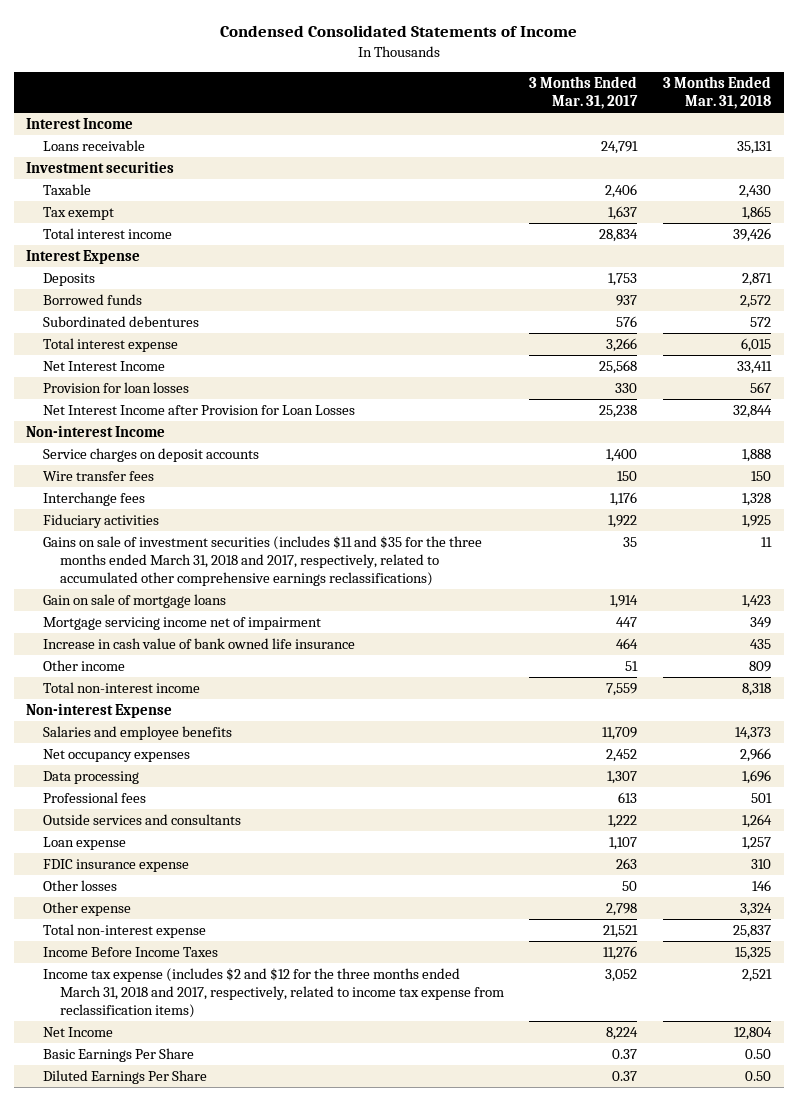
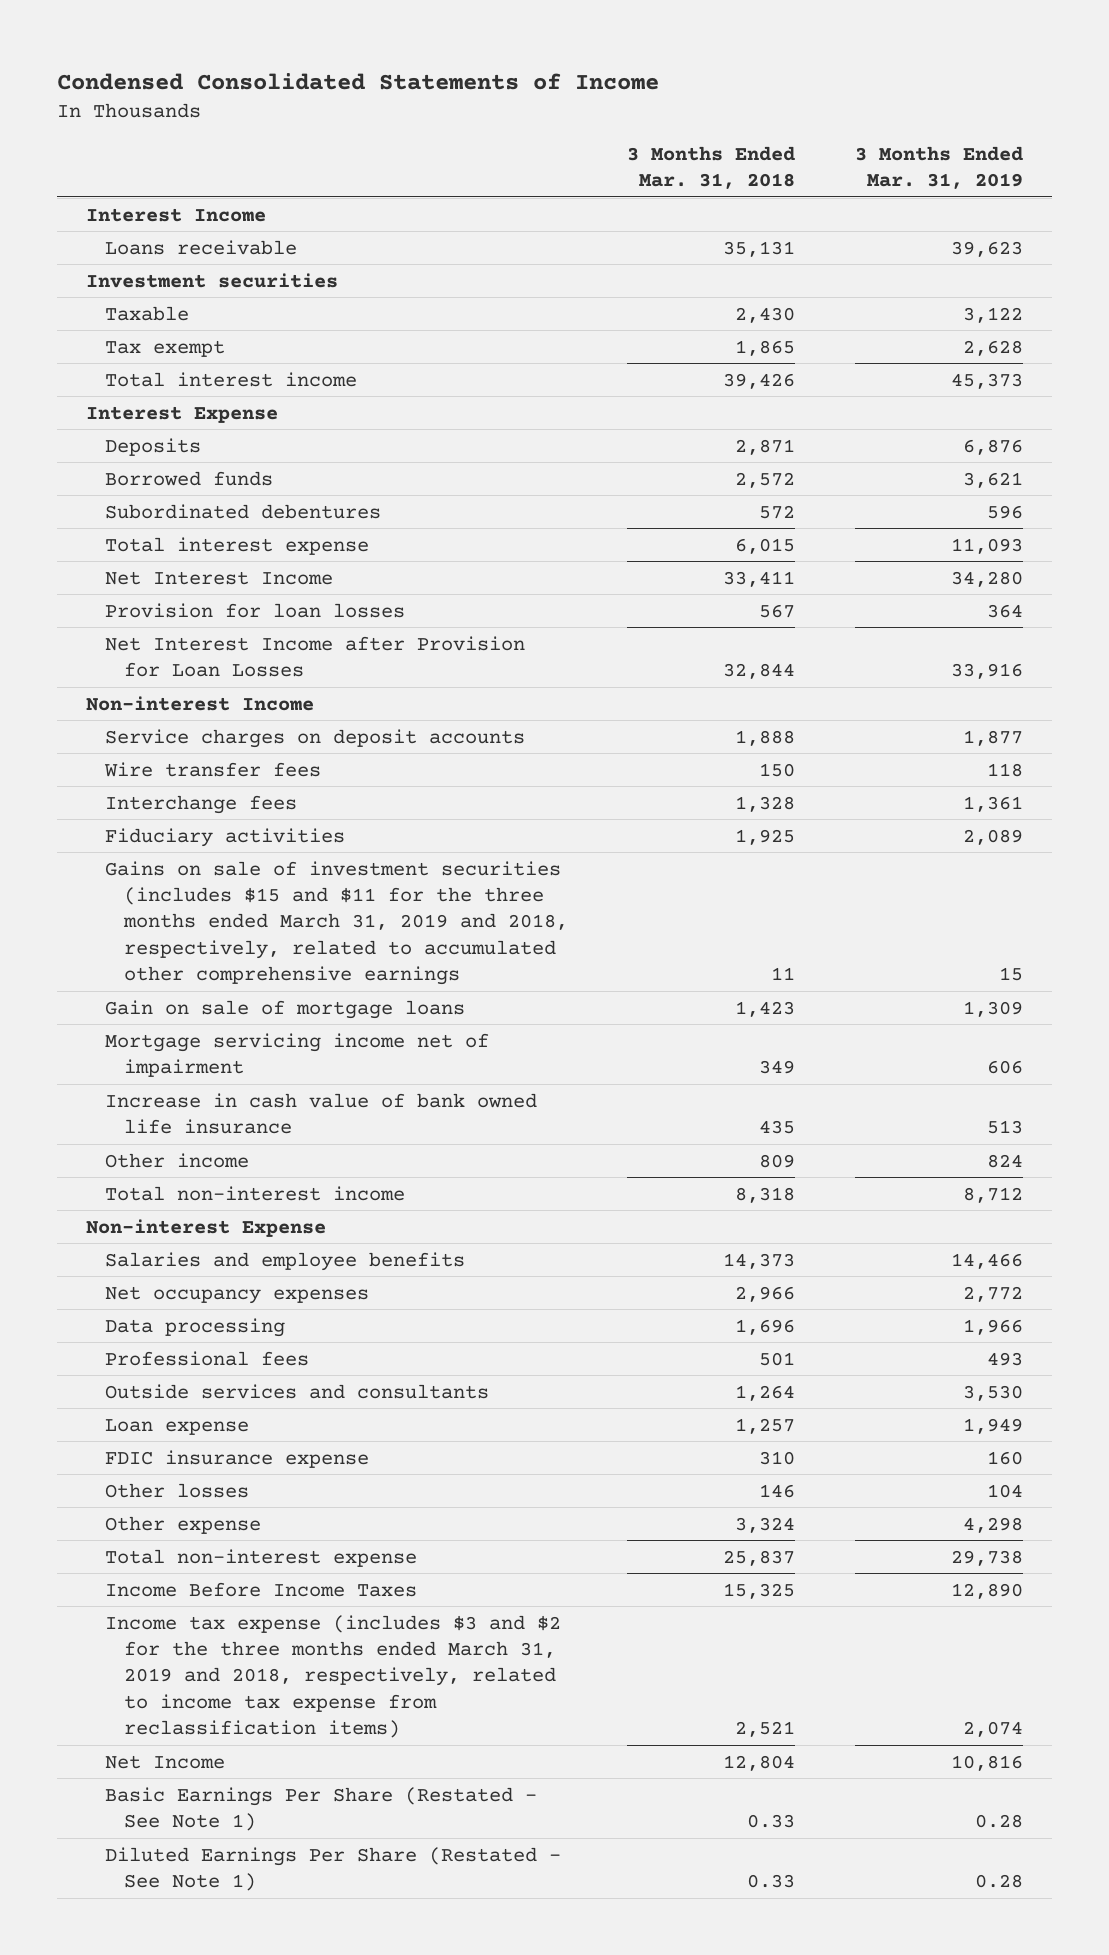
[529,76,639,110] 3 Months Ended Mar. 31, 2017 -> none
none -> [854,145,1023,190] 3 Months Ended Mar. 31, 2019
[43,536,483,587] Gains on sale of investment securities (includes $11 and $35 for the three months ended March 31, 2018 and 2017, respectively, related to accumulated other comprehensive earnings reclassifications) -> [105,860,568,985] Gains on sale of investment securities (includes $15 and $11 for the three months ended March 31, 2019 and 2018, respectively, related to accumulated other comprehensive earnings
[43,968,504,1019] Income tax expense (includes $2 and $12 for the three months ended March 31, 2018 and 2017, respectively, related to income tax expense from reclassification items) -> [105,1614,562,1738] Income tax expense (includes $3 and $2 for the three months ended March 31, 2019 and 2018, respectively, related to income tax expense from reclassification items)
[43,1048,195,1063] Basic Earnings Per Share -> [105,1786,538,1831] Basic Earnings Per Share (Restated - See Note 1)
[745,1049,772,1060] 0.50 -> [747,1813,796,1828] 0.33
[43,1070,208,1085] Diluted Earnings Per Share -> [105,1846,562,1891] Diluted Earnings Per Share (Restated - See Note 1)
[745,1071,772,1082] 0.50 -> [747,1873,796,1888] 0.33

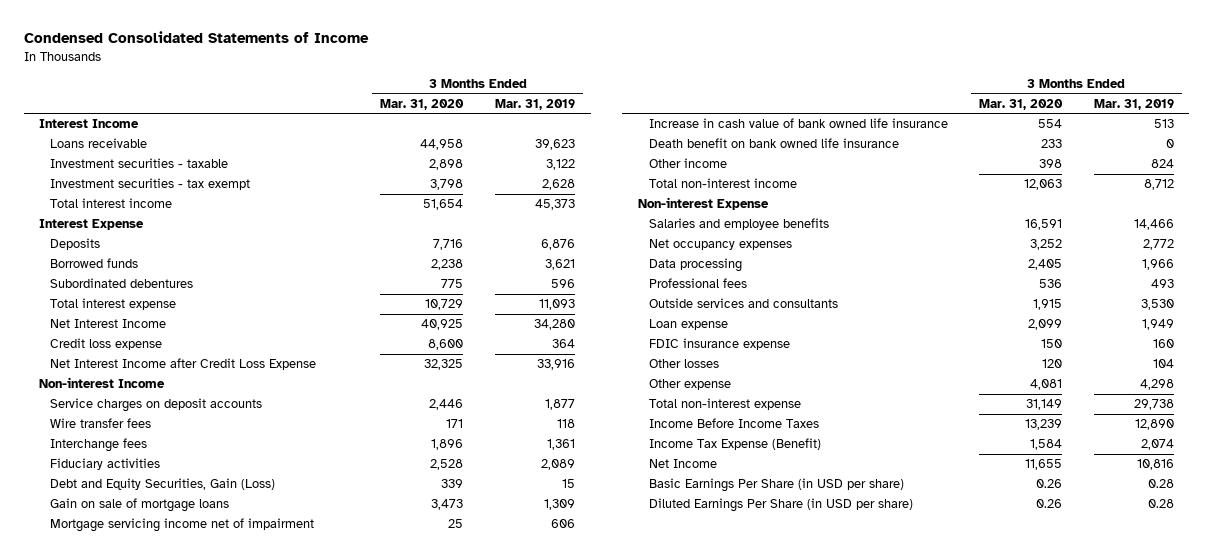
[627,145,796,190] 3 Months Ended Mar. 31, 2018 -> none
none -> [380,98,465,110] Mar. 31, 2020
[86,272,339,288] Investment securities -> none
[105,305,190,321] Taxable -> [49,158,228,169] Investment securities - taxable
[105,339,226,357] Tax exempt -> [49,178,250,191] Investment securities - tax exempt
[105,602,406,618] Provision for loan losses -> [49,338,162,351] Credit loss expense
[105,635,526,677] Net Interest Income after Provision for Loan Losses -> [49,358,316,371] Net Interest Income after Credit Loss Expense
[105,860,568,985] Gains on sale of investment securities (includes $15 and $11 for the three months ended March 31, 2019 and 2018, respectively, related to accumulated other comprehensive earnings -> [49,478,275,491] Debt and Equity Securities, Gain (Loss)
none -> [648,138,899,149] Death benefit on bank owned life insurance
[105,1614,562,1738] Income tax expense (includes $3 and $2 for the three months ended March 31, 2019 and 2018, respectively, related to income tax expense from reclassification items) -> [648,438,821,451] Income Tax Expense (Benefit)
[105,1786,538,1831] Basic Earnings Per Share (Restated - See Note 1) -> [648,478,904,493] Basic Earnings Per Share (in USD per share)
[105,1846,562,1891] Diluted Earnings Per Share (Restated - See Note 1) -> [648,498,913,513] Diluted Earnings Per Share (in USD per share)

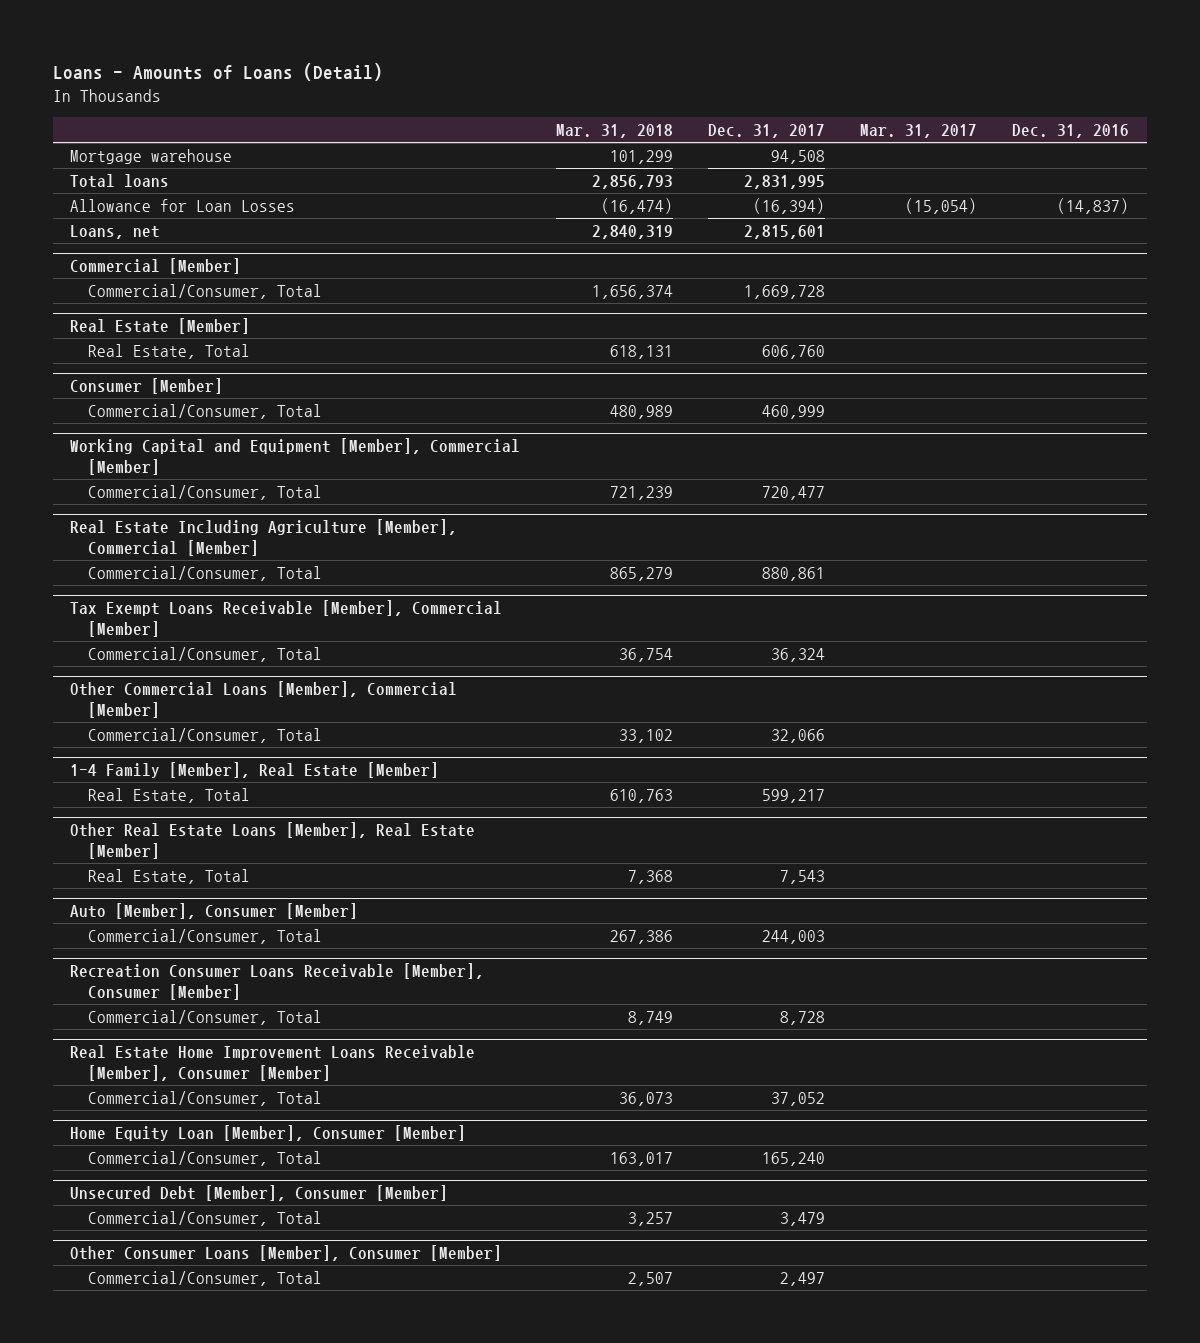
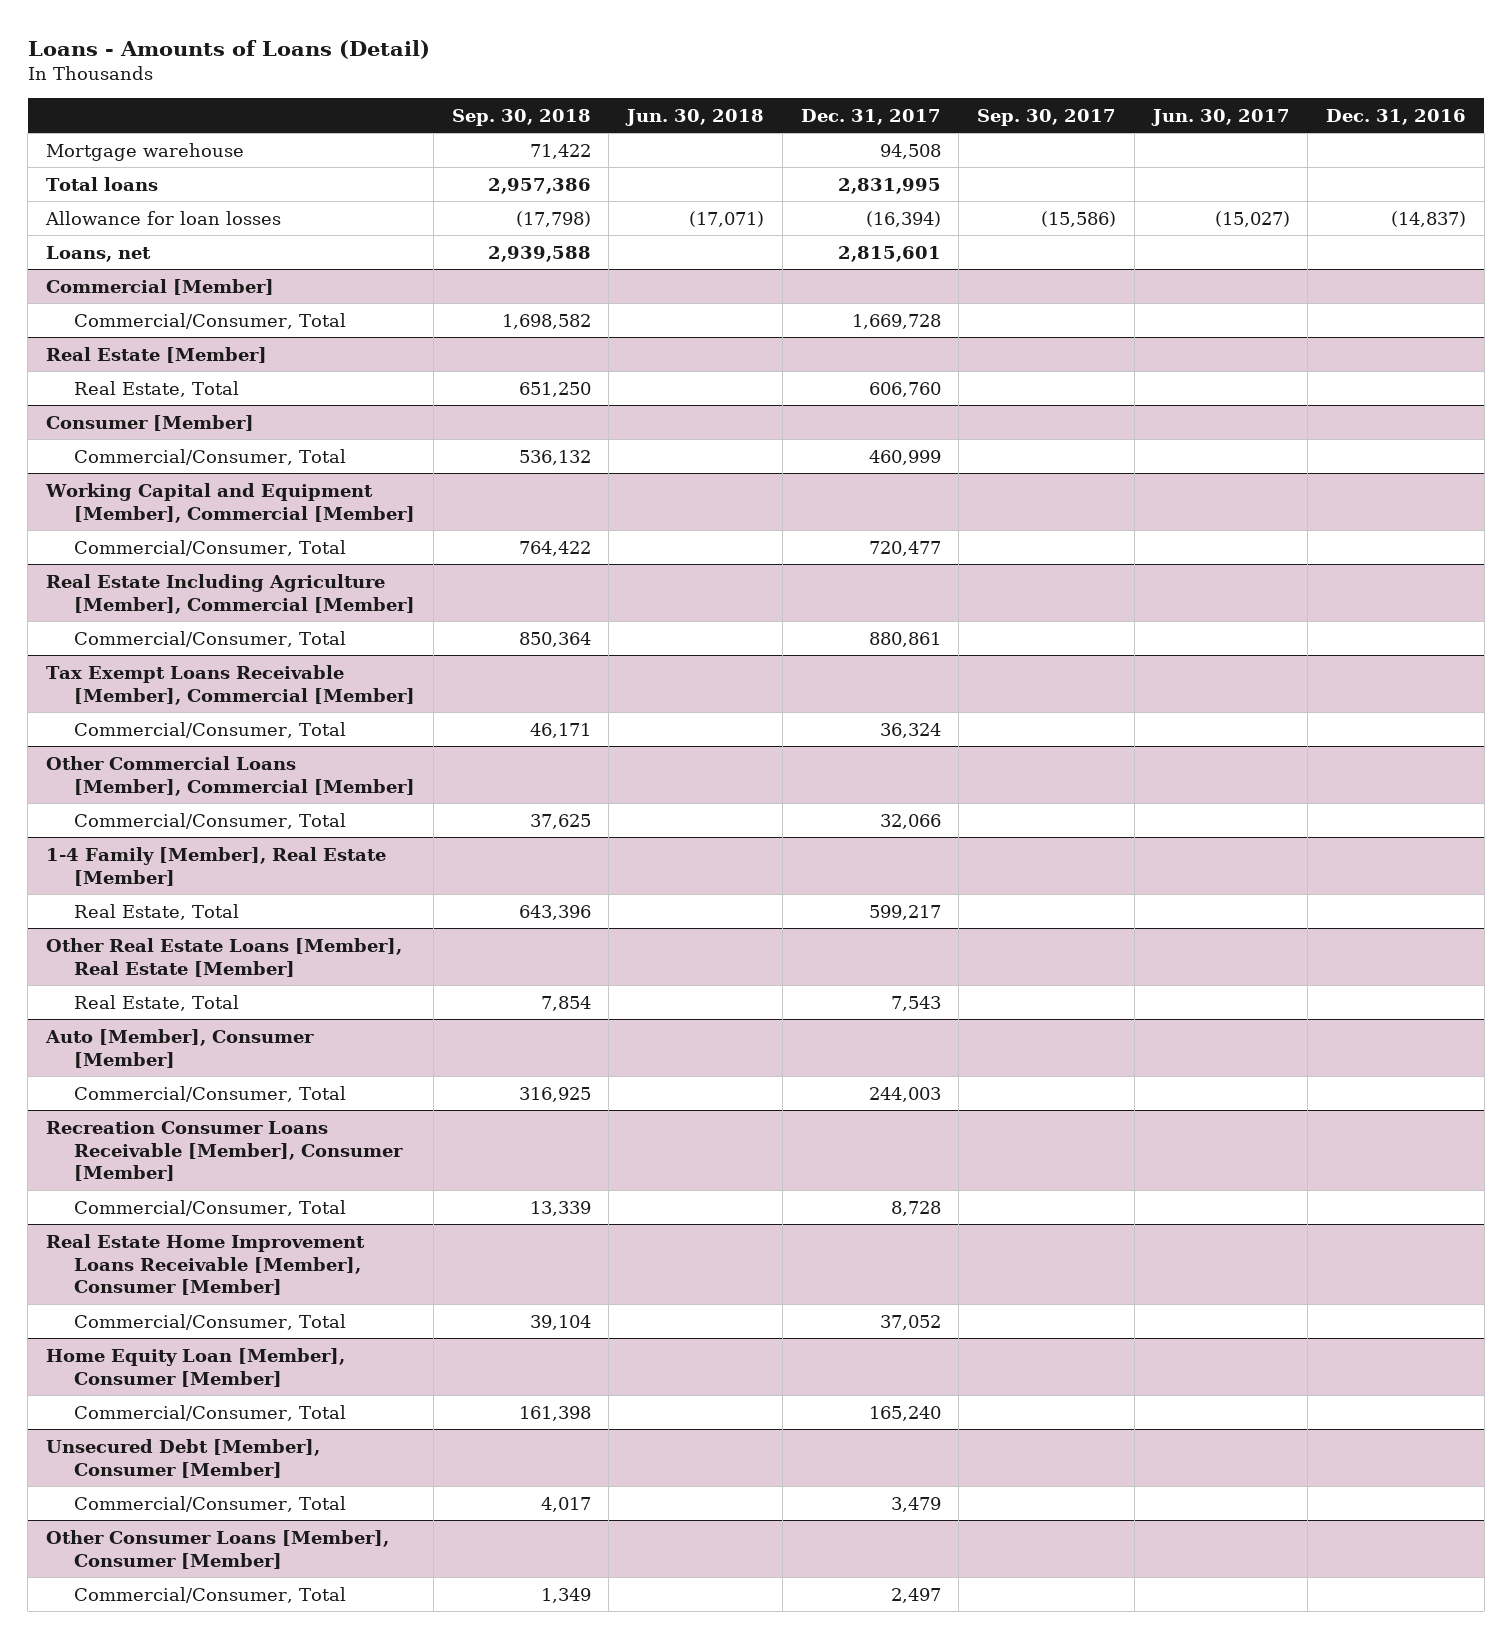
[555,123,673,138] Mar. 31, 2018 -> none
[860,123,978,138] Mar. 31, 2017 -> none
none -> [451,108,591,126] Sep. 30, 2018
none -> [625,108,765,126] Jun. 30, 2018
none -> [977,108,1117,126] Sep. 30, 2017
none -> [1150,108,1290,126] Jun. 30, 2017
[70,198,296,212] Allowance for Loan Losses -> [44,210,281,225] Allowance for loan losses

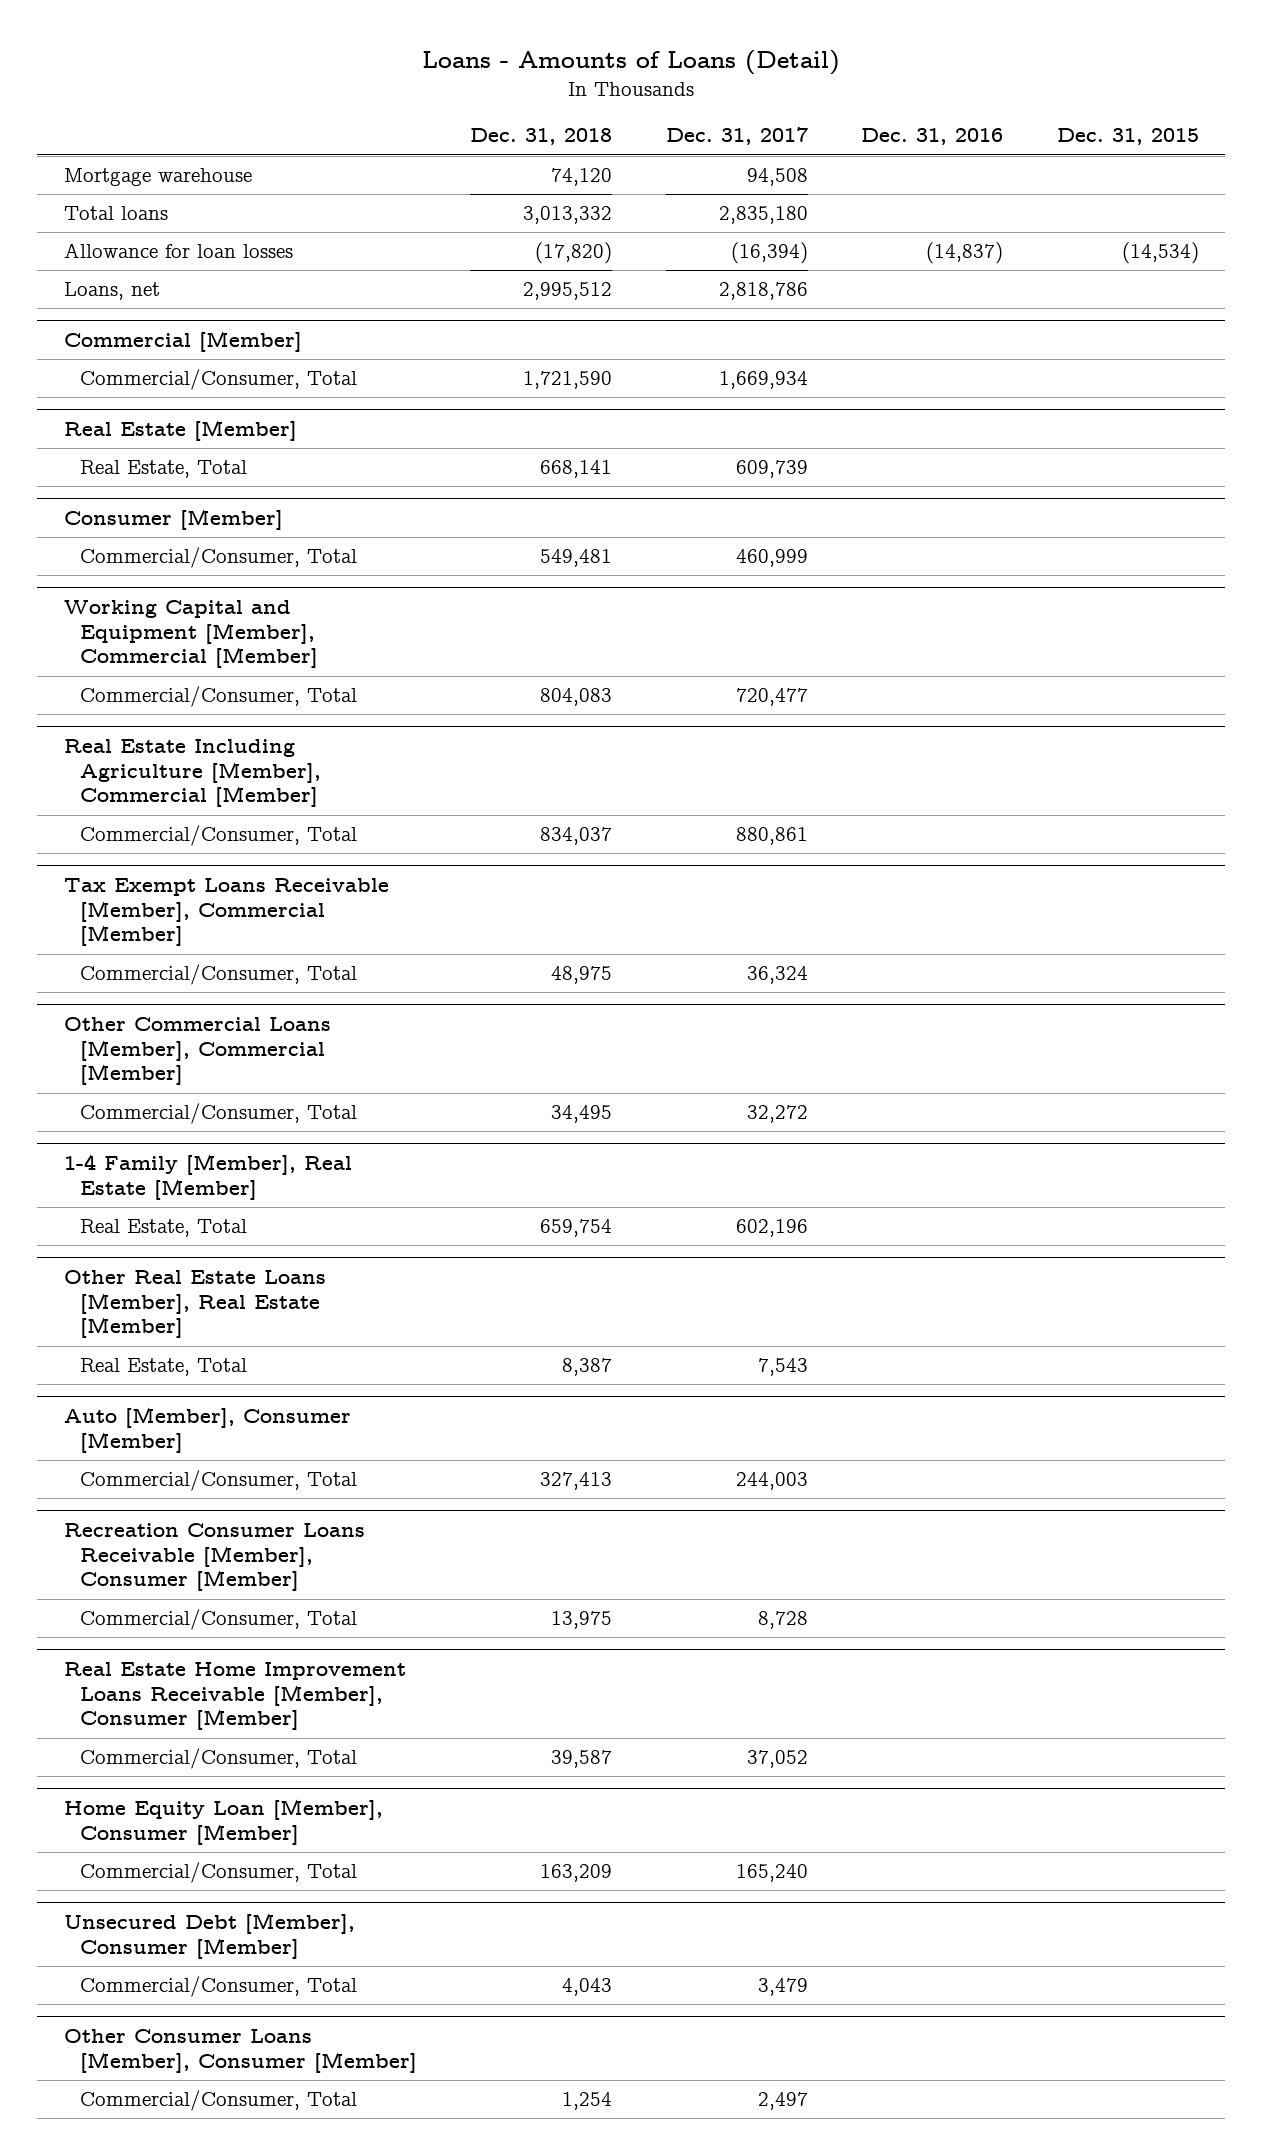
[451,108,591,126] Sep. 30, 2018 -> none
[625,108,765,126] Jun. 30, 2018 -> none
[977,108,1117,126] Sep. 30, 2017 -> none
[1150,108,1290,126] Jun. 30, 2017 -> none
none -> [470,128,613,146] Dec. 31, 2018
none -> [1056,128,1199,146] Dec. 31, 2015
[837,177,941,194] 2,831,995 -> [718,206,808,225] 2,835,180
[837,245,941,262] 2,815,601 -> [718,282,808,301] 2,818,786
[851,313,941,329] 1,669,728 -> [718,371,808,390] 1,669,934
[868,381,941,397] 606,760 -> [735,460,808,479] 609,739
[879,813,941,829] 32,066 -> [746,1105,808,1124] 32,272
[868,904,941,920] 599,217 -> [735,1219,808,1238] 602,196

